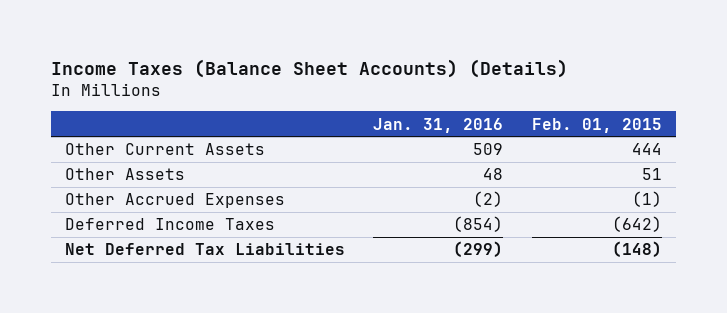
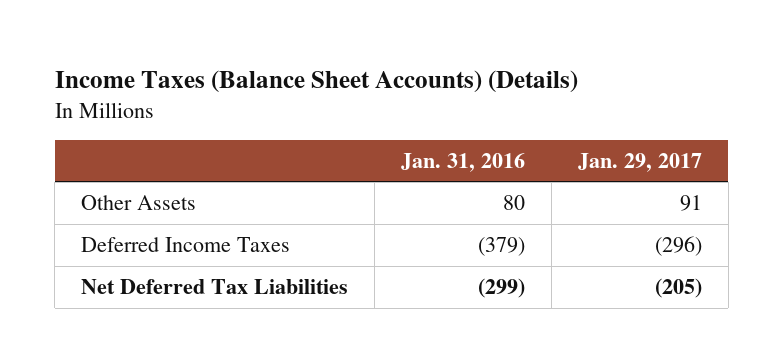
[532,117,663,133] Feb. 01, 2015 -> none
none -> [577,152,702,172] Jan. 29, 2017
[64,143,265,156] Other Current Assets -> none
[64,193,285,209] Other Accrued Expenses -> none
[483,168,504,181] 48 -> [502,195,525,211] 80
[453,216,504,233] (854) -> [477,237,525,257] (379)

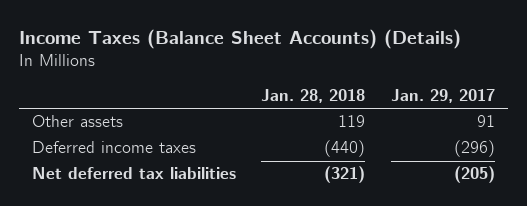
[400,152,525,172] Jan. 31, 2016 -> none
none -> [261,89,366,104] Jan. 28, 2018
[80,195,196,211] Other Assets -> [31,115,123,128] Other assets
[80,237,290,253] Deferred Income Taxes -> [31,141,196,154] Deferred income taxes
[80,279,348,295] Net Deferred Tax Liabilities -> [31,167,236,180] Net deferred tax liabilities

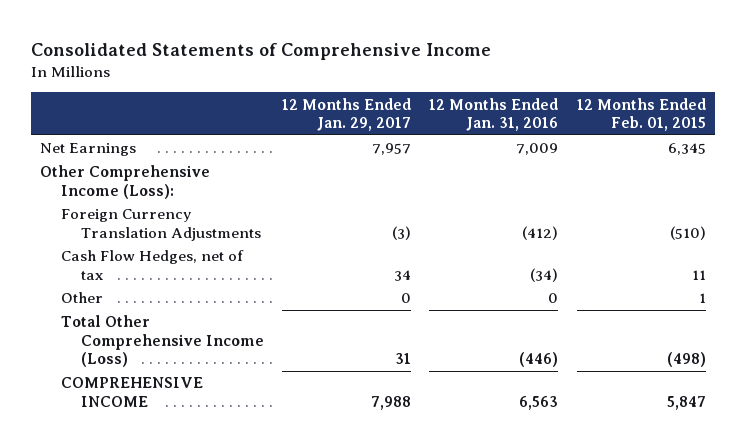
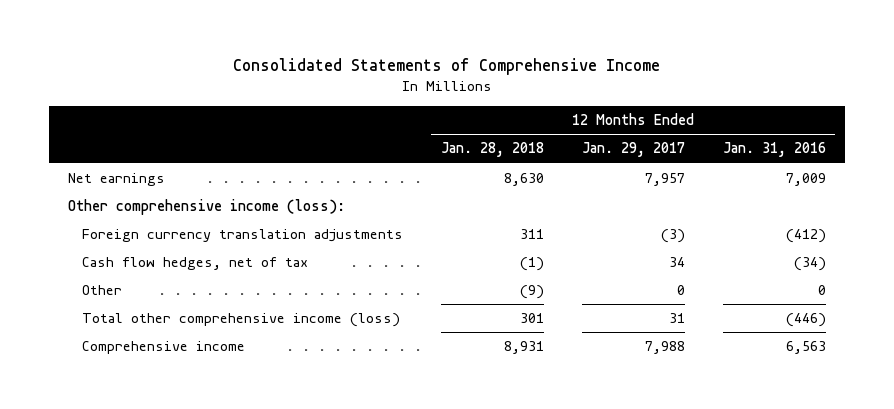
[576,97,706,132] 12 Months Ended Feb. 01, 2015 -> none
none -> [440,142,544,158] Jan. 28, 2018
[40,143,137,157] Net Earnings -> [67,173,165,187] Net earnings
[40,165,211,199] Other Comprehensive Income (Loss): -> [67,199,345,216] Other comprehensive income (loss):
[60,209,261,241] Foreign Currency Translation Adjustments -> [81,229,403,243] Foreign currency translation adjustments
[60,250,244,280] Cash Flow Hedges, net of tax -> [81,257,308,271] Cash flow hedges, net of tax
[60,315,264,368] Total Other Comprehensive Income (Loss) -> [81,313,400,328] Total other comprehensive income (loss)
[60,377,203,407] COMPREHENSIVE INCOME -> [81,341,245,355] Comprehensive income

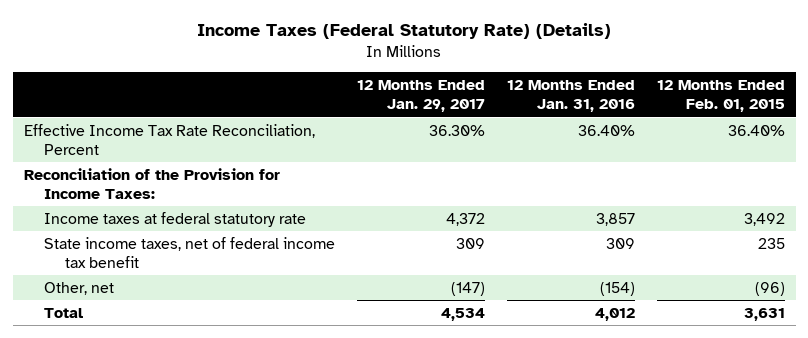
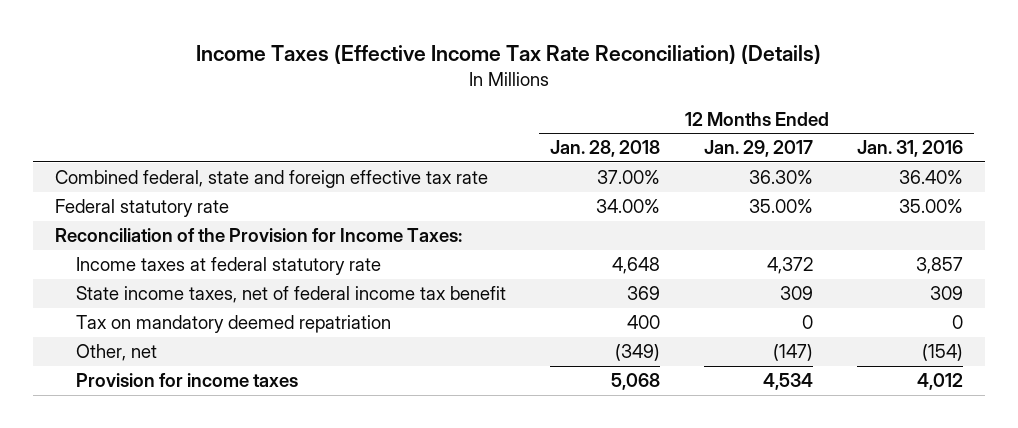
[197,23,612,40] Income Taxes (Federal Statutory Rate) (Details) -> [195,44,821,65] Income Taxes (Effective Income Tax Rate Reconciliation) (Details)
[656,79,785,113] 12 Months Ended Feb. 01, 2015 -> none
none -> [550,140,661,158] Jan. 28, 2018
[23,123,315,156] Effective Income Tax Rate Reconciliation, Percent -> [54,170,488,189] Combined federal, state and foreign effective tax rate
none -> [54,199,229,218] Federal statutory rate
none -> [76,315,392,334] Tax on mandatory deemed repatriation
[44,307,84,318] Total -> [76,373,299,388] Provision for income taxes

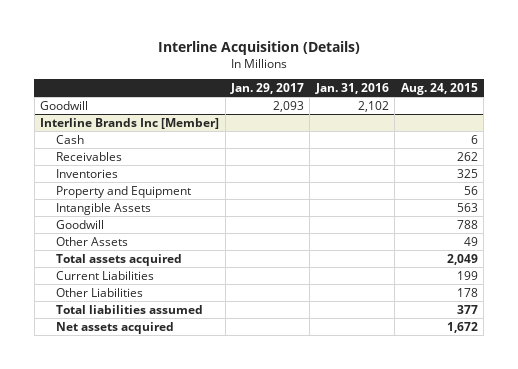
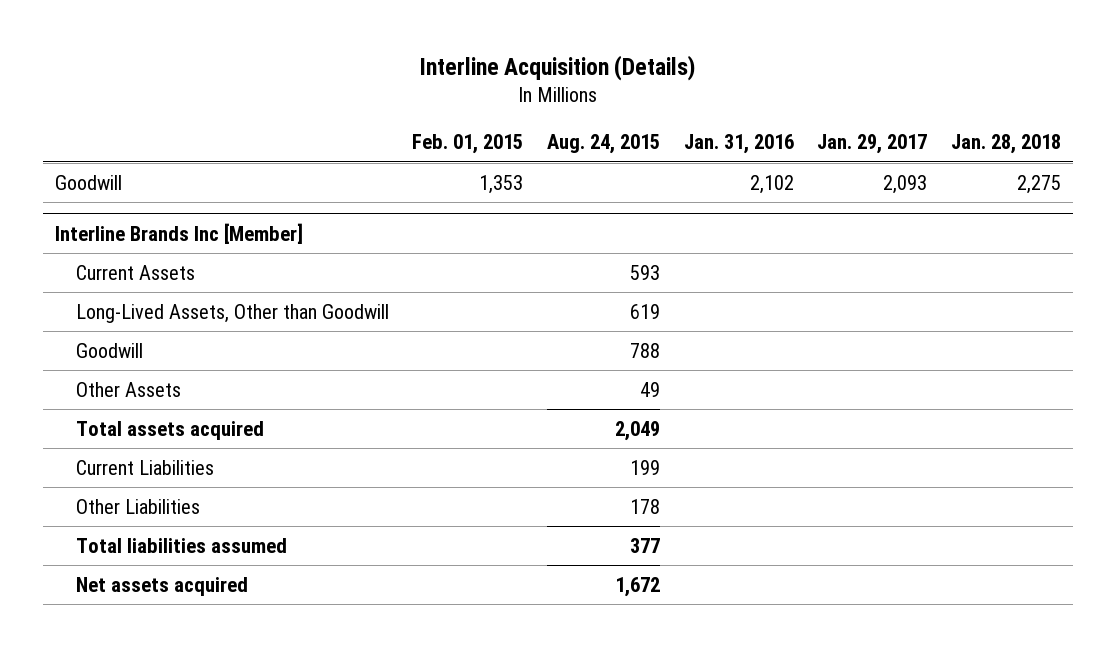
none -> [412,134,524,155] Feb. 01, 2015
none -> [951,134,1062,155] Jan. 28, 2018
[56,134,85,144] Cash -> none
[56,151,123,161] Receivables -> none
[56,168,119,178] Inventories -> none
[56,185,192,198] Property and Equipment -> none
[56,202,152,215] Intangible Assets -> none
none -> [75,264,195,280] Current Assets
none -> [75,303,389,323] Long-Lived Assets, Other than Goodwill

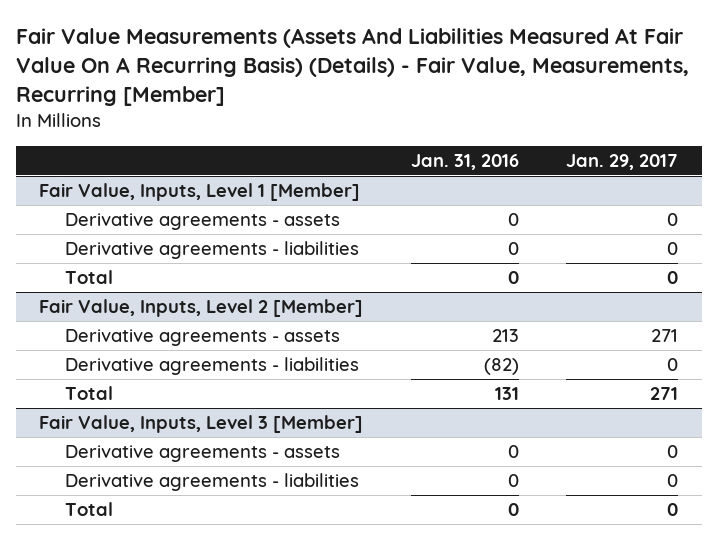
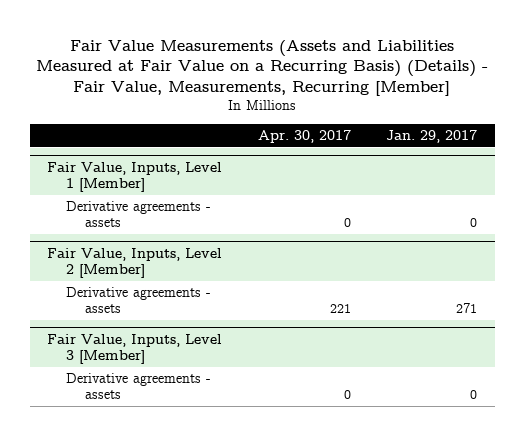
[15,28,689,107] Fair Value Measurements (Assets And Liabilities Measured At Fair Value On A Recurring Basis) (Details) - Fair Value, Measurements, Recurring [Member] -> [36,39,489,97] Fair Value Measurements (Assets and Liabilities Measured at Fair Value on a Recurring Basis) (Details) - Fair Value, Measurements, Recurring [Member]
[410,153,519,170] Jan. 31, 2016 -> none
none -> [257,129,351,143] Apr. 30, 2017
[65,241,360,260] Derivative agreements - liabilities -> none
[65,270,114,285] Total -> none
[65,357,360,376] Derivative agreements - liabilities -> none
[65,386,114,401] Total -> none
[65,473,360,492] Derivative agreements - liabilities -> none
[65,502,114,517] Total -> none

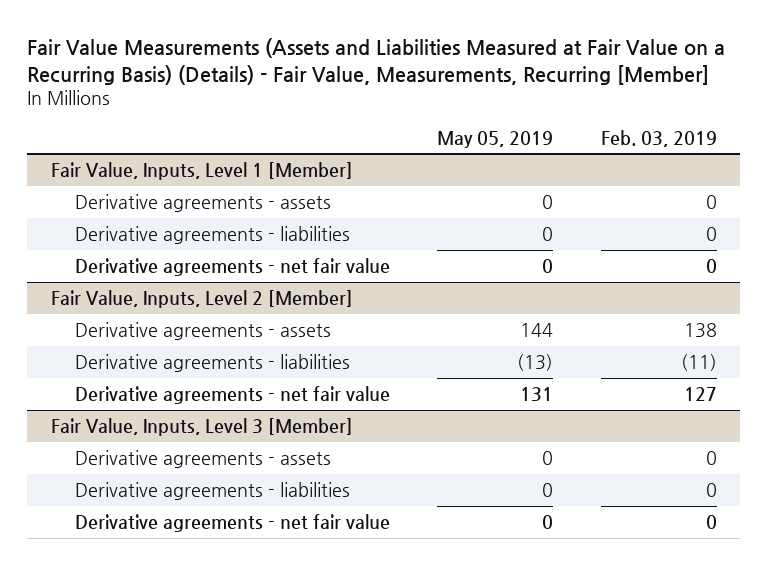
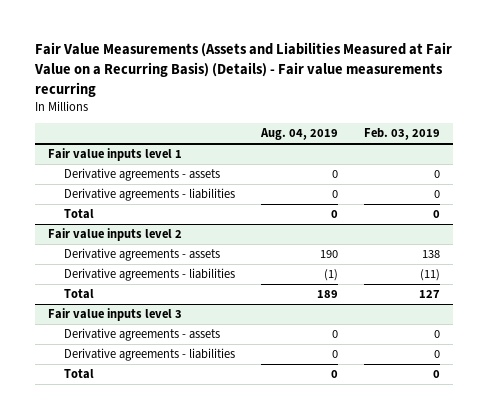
[27,38,726,86] Fair Value Measurements (Assets and Liabilities Measured at Fair Value on a Recurring Basis) (Details) - Fair Value, Measurements, Recurring [Member] -> [33,42,452,97] Fair Value Measurements (Assets and Liabilities Measured at Fair Value on a Recurring Basis) (Details) - Fair value measurements recurring
[437,130,554,148] May 05, 2019 -> none
none -> [260,128,339,141] Aug. 04, 2019
[50,161,353,180] Fair Value, Inputs, Level 1 [Member] -> [47,148,182,162] Fair value inputs level 1
[75,257,391,276] Derivative agreements - net fair value -> [64,209,95,220] Total
[50,289,353,308] Fair Value, Inputs, Level 2 [Member] -> [47,228,182,242] Fair value inputs level 2
[75,385,391,404] Derivative agreements - net fair value -> [64,289,95,300] Total
[50,417,353,436] Fair Value, Inputs, Level 3 [Member] -> [47,308,182,322] Fair value inputs level 3
[75,513,391,532] Derivative agreements - net fair value -> [64,369,95,380] Total

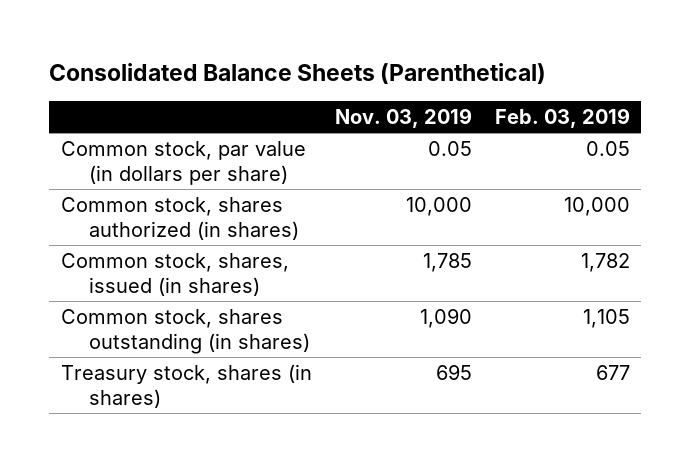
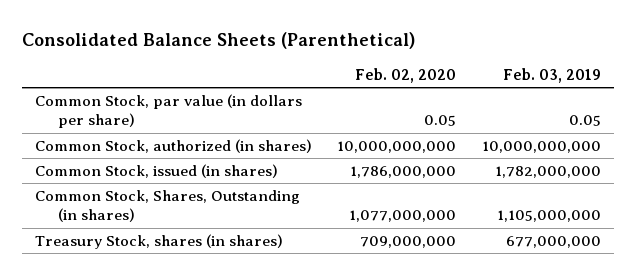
[334,107,472,128] Nov. 03, 2019 -> none
none -> [355,67,457,83] Feb. 02, 2020
[60,141,306,185] Common stock, par value (in dollars per share) -> [34,94,302,129] Common Stock, par value (in dollars per share)
[60,197,299,240] Common stock, shares authorized (in shares) -> [34,139,312,154] Common Stock, authorized (in shares)
[563,197,630,217] 10,000 -> [481,141,601,154] 10,000,000,000
[60,253,289,296] Common stock, shares, issued (in shares) -> [34,164,278,179] Common Stock, issued (in shares)
[580,253,630,273] 1,782 -> [494,166,601,179] 1,782,000,000
[60,309,310,354] Common stock, shares outstanding (in shares) -> [34,190,300,223] Common Stock, Shares, Outstanding (in shares)
[582,309,630,329] 1,105 -> [496,210,601,223] 1,105,000,000
[60,364,312,408] Treasury stock, shares (in shares) -> [34,234,283,250] Treasury Stock, shares (in shares)
[595,365,630,381] 677 -> [505,236,601,249] 677,000,000

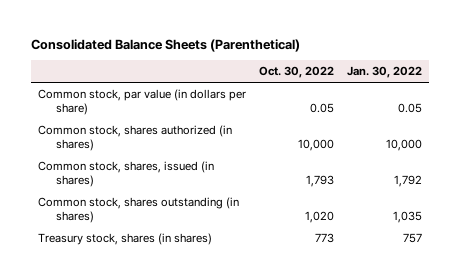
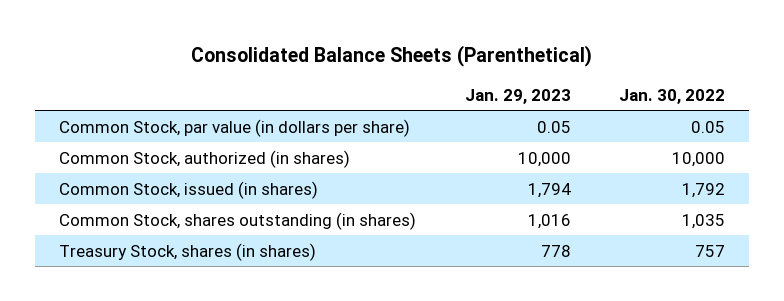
[259,66,335,79] Oct. 30, 2022 -> none
none -> [464,88,571,104] Jan. 29, 2023
[37,89,246,115] Common stock, par value (in dollars per share) -> [59,118,411,137] Common Stock, par value (in dollars per share)
[37,125,232,151] Common stock, shares authorized (in shares) -> [59,149,351,168] Common Stock, authorized (in shares)
[37,161,214,187] Common stock, shares, issued (in shares) -> [59,180,319,199] Common Stock, issued (in shares)
[37,197,239,223] Common stock, shares outstanding (in shares) -> [59,211,417,230] Common Stock, shares outstanding (in shares)
[37,233,212,246] Treasury stock, shares (in shares) -> [59,242,317,261] Treasury Stock, shares (in shares)

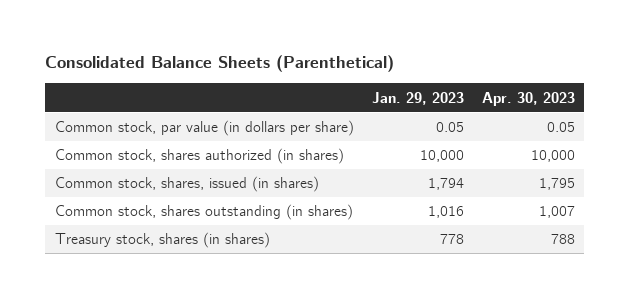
[619,88,726,104] Jan. 30, 2022 -> none
none -> [482,91,576,106] Apr. 30, 2023
[59,118,411,137] Common Stock, par value (in dollars per share) -> [54,120,354,137] Common stock, par value (in dollars per share)
[59,149,351,168] Common Stock, authorized (in shares) -> [54,148,344,165] Common stock, shares authorized (in shares)
[59,180,319,199] Common Stock, issued (in shares) -> [54,176,319,193] Common stock, shares, issued (in shares)
[59,211,417,230] Common Stock, shares outstanding (in shares) -> [54,204,353,221] Common stock, shares outstanding (in shares)
[59,242,317,261] Treasury Stock, shares (in shares) -> [54,232,270,249] Treasury stock, shares (in shares)

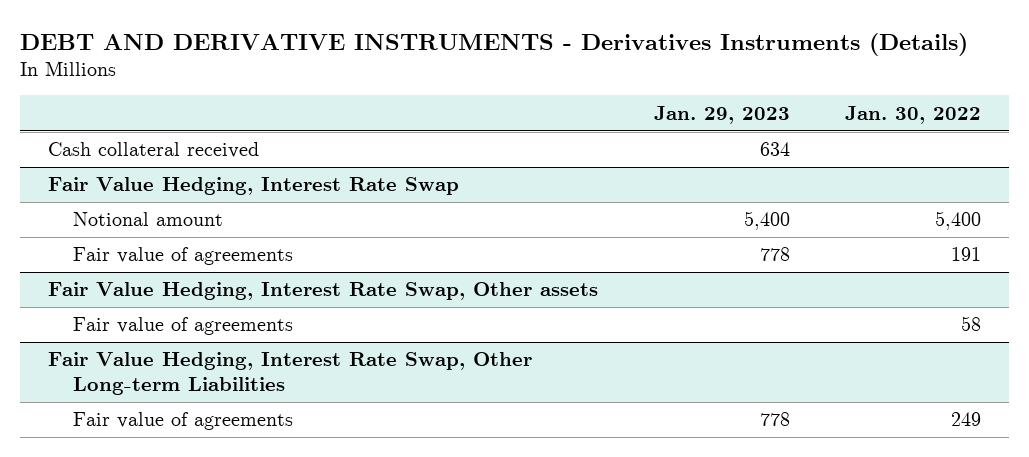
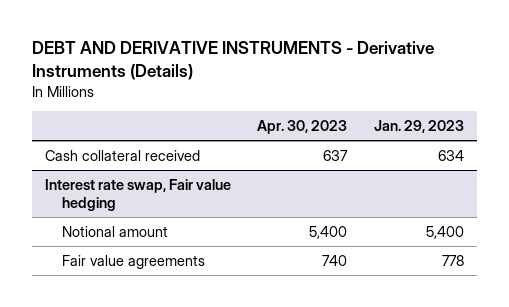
[19,32,968,56] DEBT AND DERIVATIVE INSTRUMENTS - Derivatives Instruments (Details) -> [31,41,434,81] DEBT AND DERIVATIVE INSTRUMENTS - Derivative Instruments (Details)
[845,105,982,124] Jan. 30, 2022 -> none
none -> [257,120,348,135] Apr. 30, 2023
[47,177,459,196] Fair Value Hedging, Interest Rate Swap -> [44,178,231,212] Interest rate swap, Fair value hedging
[47,282,598,301] Fair Value Hedging, Interest Rate Swap, Other assets -> none
[72,317,293,336] Fair value of agreements -> none
[47,352,532,396] Fair Value Hedging, Interest Rate Swap, Other Long-term Liabilities -> none
[72,412,293,431] Fair value of agreements -> none
[72,247,293,266] Fair value of agreements -> [61,254,205,269] Fair value agreements

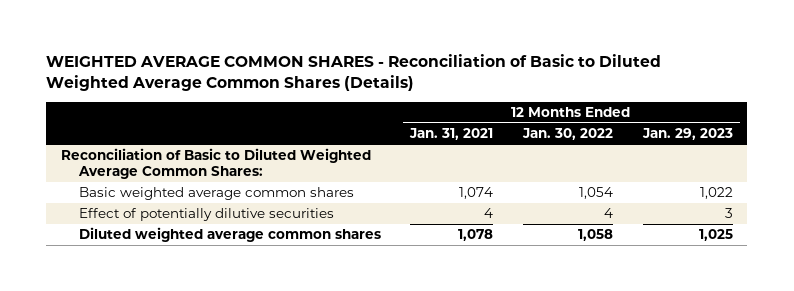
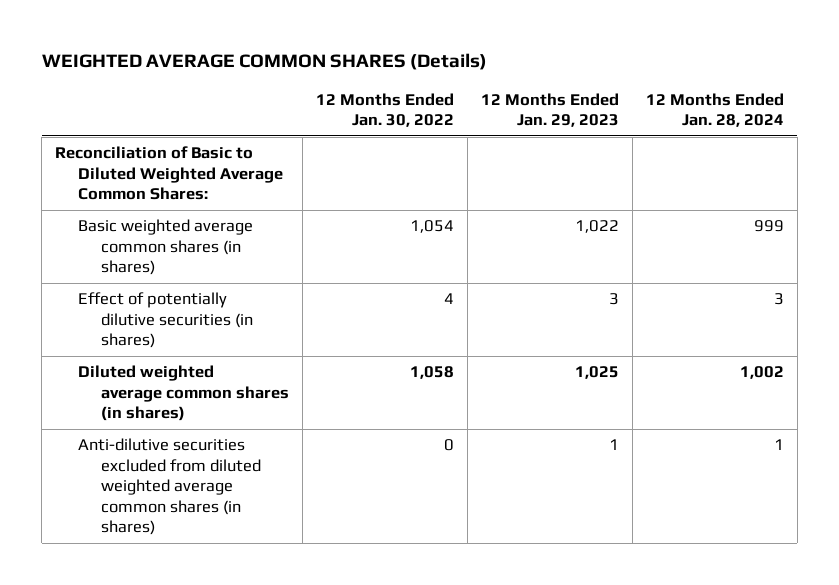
[46,54,662,92] WEIGHTED AVERAGE COMMON SHARES - Reconciliation of Basic to Diluted Weighted Average Common Shares (Details) -> [41,53,487,71] WEIGHTED AVERAGE COMMON SHARES (Details)
[409,128,494,141] Jan. 31, 2021 -> none
none -> [645,92,784,128] 12 Months Ended Jan. 28, 2024
[78,187,354,201] Basic weighted average common shares -> [77,219,253,276] Basic weighted average common shares (in shares)
[78,208,334,222] Effect of potentially dilutive securities -> [77,292,253,349] Effect of potentially dilutive securities (in shares)
[78,227,381,243] Diluted weighted average common shares -> [77,365,289,422] Diluted weighted average common shares (in shares)
none -> [77,438,261,536] Anti-dilutive securities excluded from diluted weighted average common shares (in shares)

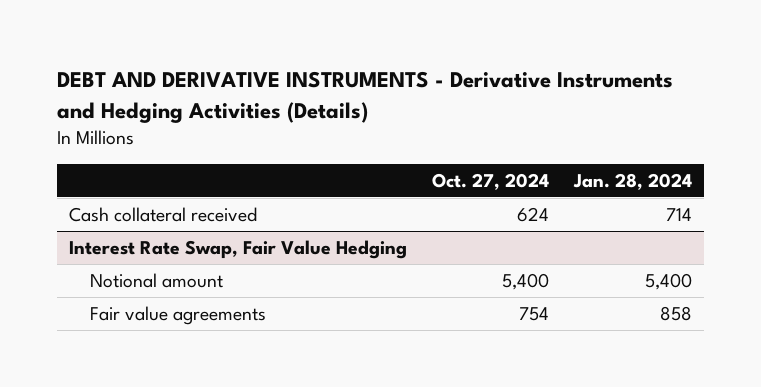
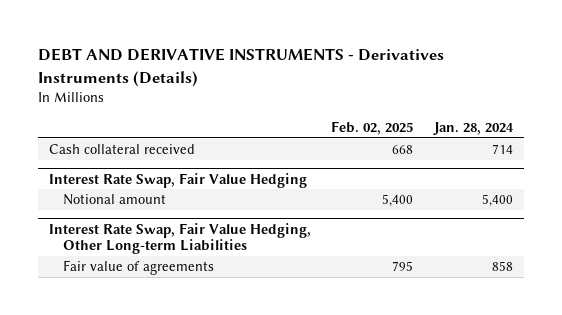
[57,71,674,123] DEBT AND DERIVATIVE INSTRUMENTS - Derivative Instruments and Hedging Activities (Details) -> [38,48,445,87] DEBT AND DERIVATIVE INSTRUMENTS - Derivatives Instruments (Details)
[432,172,550,190] Oct. 27, 2024 -> none
none -> [331,120,414,135] Feb. 02, 2025
none -> [48,222,311,255] Interest Rate Swap, Fair Value Hedging, Other Long-term Liabilities
[90,305,267,325] Fair value agreements -> [63,260,215,276] Fair value of agreements

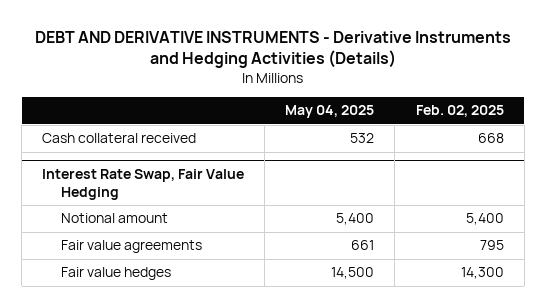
[38,48,445,87] DEBT AND DERIVATIVE INSTRUMENTS - Derivatives Instruments (Details) -> [34,31,511,69] DEBT AND DERIVATIVE INSTRUMENTS - Derivative Instruments and Hedging Activities (Details)
[433,121,515,135] Jan. 28, 2024 -> none
none -> [285,105,375,119] May 04, 2025
[48,222,311,255] Interest Rate Swap, Fair Value Hedging, Other Long-term Liabilities -> none
[63,260,215,276] Fair value of agreements -> [60,240,202,254] Fair value agreements
none -> [60,267,171,281] Fair value hedges

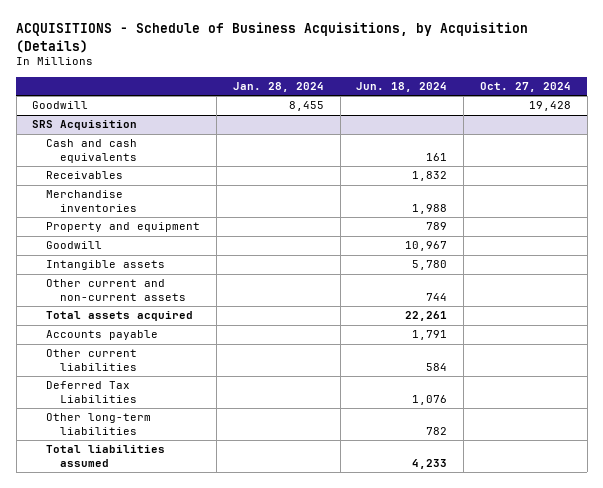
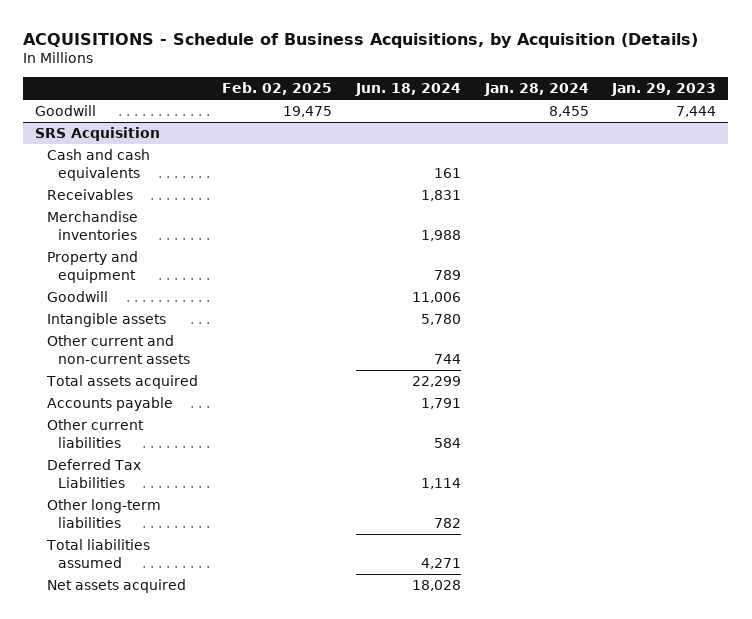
[479,81,571,92] Oct. 27, 2024 -> none
none -> [221,82,332,96] Feb. 02, 2025
none -> [611,83,717,97] Jan. 29, 2023
[412,171,448,182] 1,832 -> [420,190,461,202] 1,831
[405,241,448,252] 10,967 -> [411,292,461,304] 11,006
[405,311,448,322] 22,261 -> [411,376,461,388] 22,299
[412,394,448,405] 1,076 -> [420,477,461,489] 1,114
[412,458,448,469] 4,233 -> [420,557,461,569] 4,271
none -> [46,579,186,594] Net assets acquired

